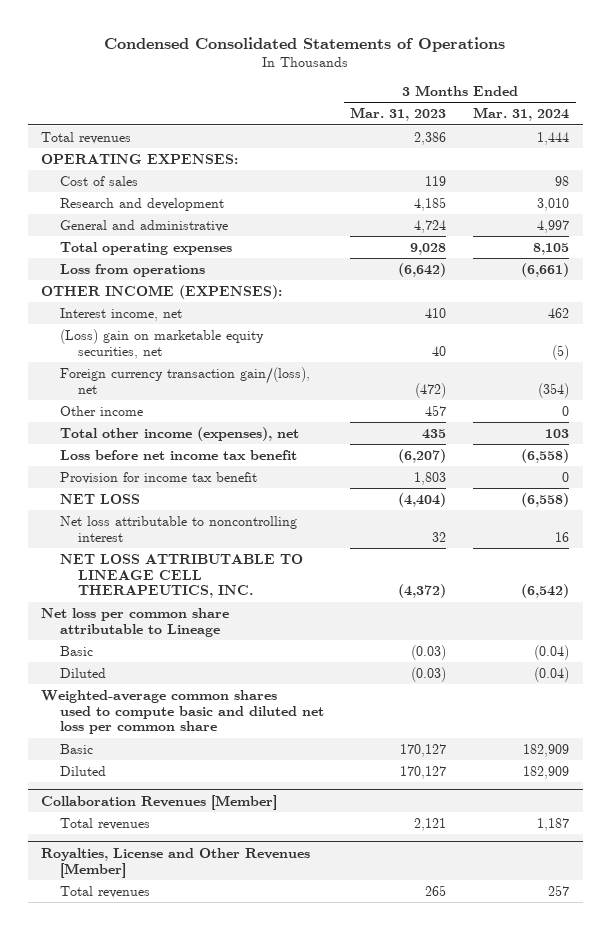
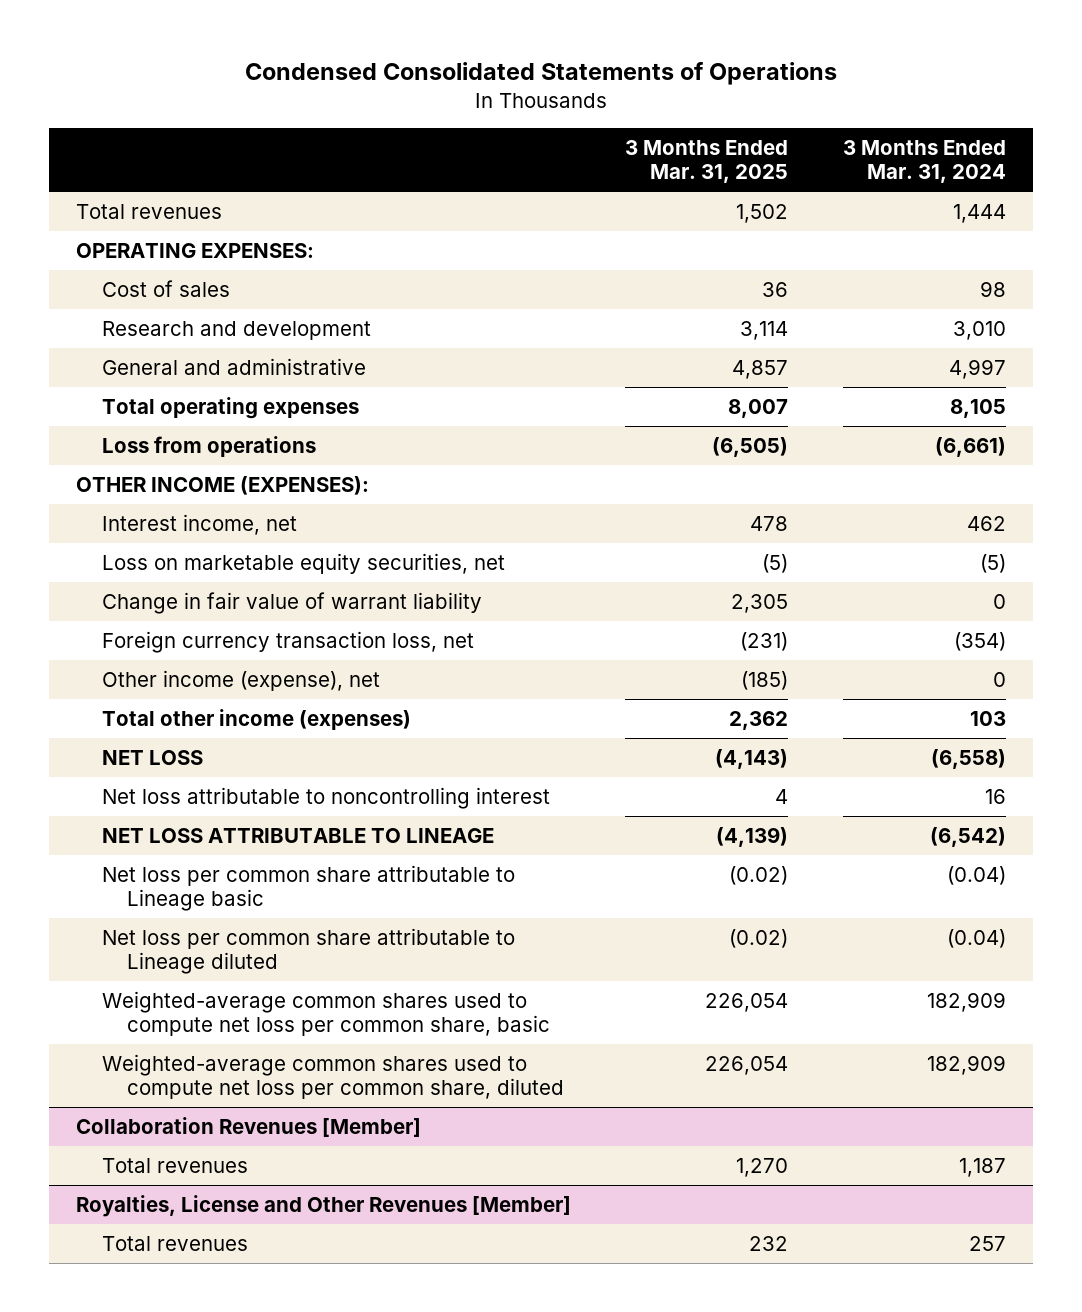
[350,107,447,122] Mar. 31, 2023 -> none
none -> [625,140,789,183] 3 Months Ended Mar. 31, 2025
[59,449,297,460] Loss before net income tax benefit -> none
[59,471,257,484] Provision for income tax benefit -> none
[59,328,264,359] (Loss) gain on marketable equity securities, net -> [101,553,505,575] Loss on marketable equity securities, net
none -> [101,592,482,615] Change in fair value of warrant liability
[59,366,310,394] Foreign currency transaction gain/(loss), net -> [101,631,474,654] Foreign currency transaction loss, net
[59,405,143,416] Other income -> [101,670,380,692] Other income (expense), net
[59,426,299,441] Total other income (expenses), net -> [101,709,411,731] Total other income (expenses)
[41,607,230,637] Net loss per common share attributable to Lineage -> none
[41,689,324,735] Weighted-average common shares used to compute basic and diluted net loss per common share -> none
[59,553,303,599] NET LOSS ATTRIBUTABLE TO LINEAGE CELL THERAPEUTICS, INC. -> [101,828,494,844] NET LOSS ATTRIBUTABLE TO LINEAGE
[59,645,93,656] Basic -> [101,865,515,911] Net loss per common share attributable to Lineage basic
[59,667,106,678] Diluted -> [101,928,515,974] Net loss per common share attributable to Lineage diluted
[59,743,93,754] Basic -> [101,991,551,1036] Weighted-average common shares used to compute net loss per common share, basic
[59,765,106,776] Diluted -> [101,1054,565,1099] Weighted-average common shares used to compute net loss per common share, diluted

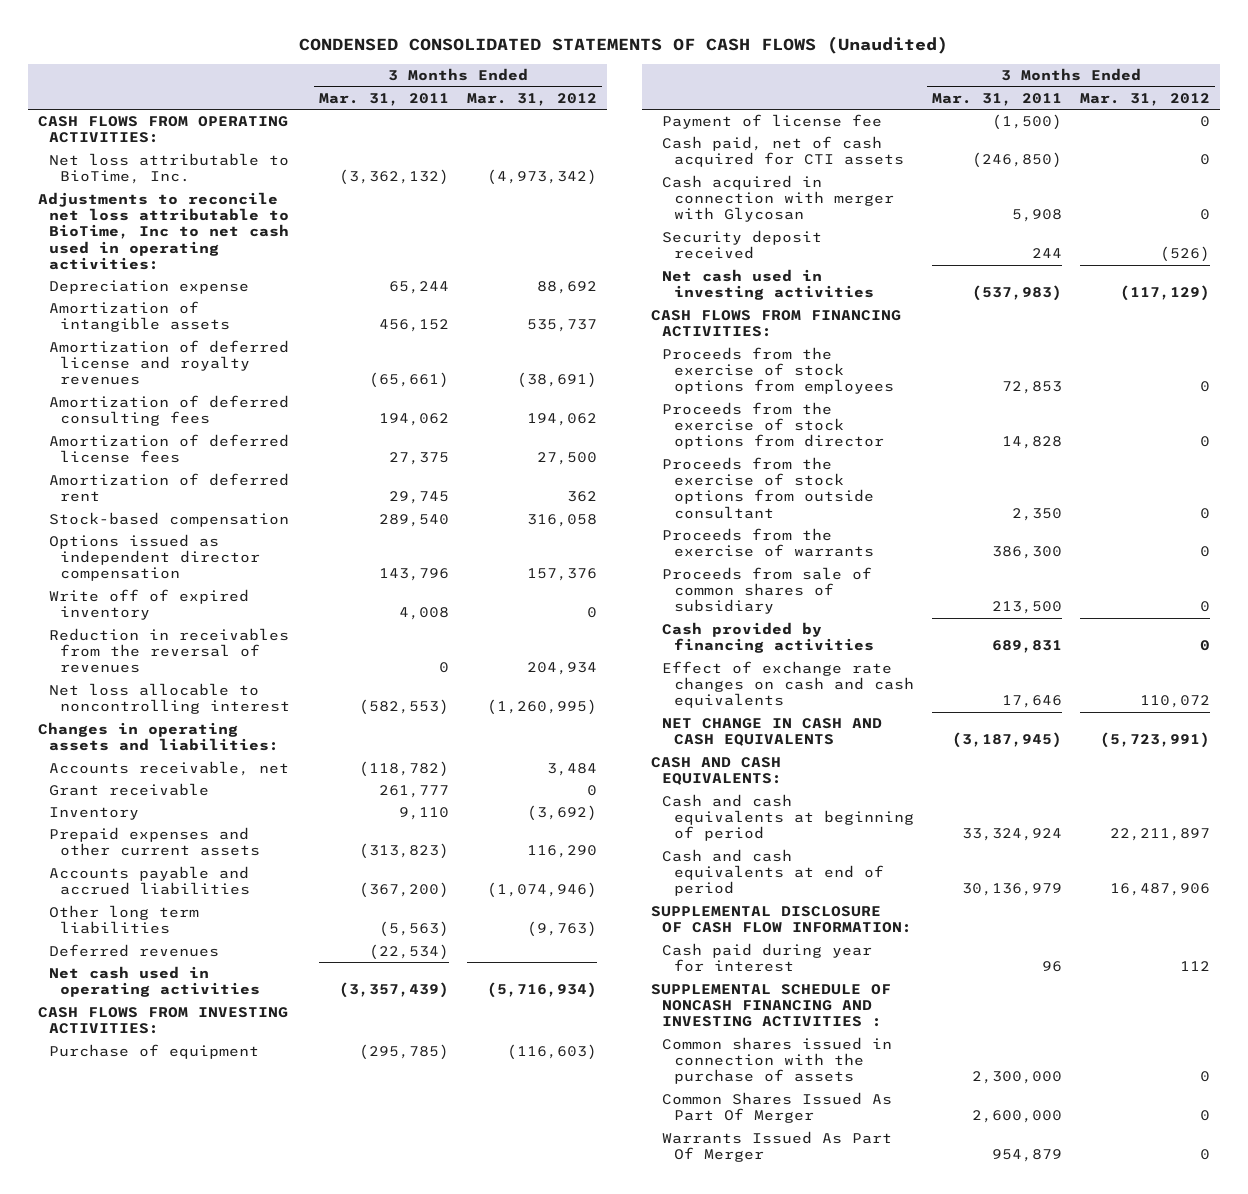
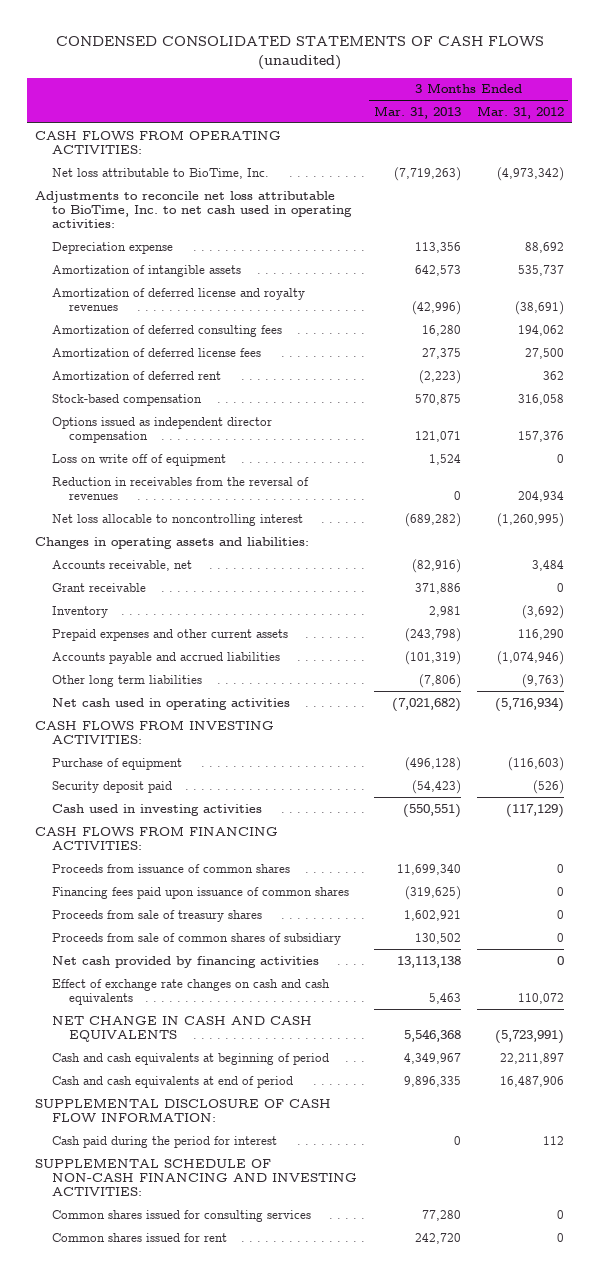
[299,36,949,55] CONDENSED CONSOLIDATED STATEMENTS OF CASH FLOWS (Unaudited) -> [55,36,544,71] CONDENSED CONSOLIDATED STATEMENTS OF CASH FLOWS (unaudited)
[318,92,449,106] Mar. 31, 2011 -> none
none -> [373,105,461,119] Mar. 31, 2013
[37,192,290,270] Adjustments to reconcile net loss attributable to BioTime, Inc to net cash used in operating activities: -> [35,190,353,229] Adjustments to reconcile net loss attributable to BioTime, Inc. to net cash used in operating activities:
[49,589,250,621] Write off of expired inventory -> none
none -> [52,453,227,466] Loss on write off of equipment
[49,944,220,958] Deferred revenues -> none
[662,114,883,130] Payment of license fee -> none
[662,136,904,168] Cash paid, net of cash acquired for CTI assets -> none
[662,175,894,223] Cash acquired in connection with merger with Glycosan -> none
[662,230,823,260] Security deposit received -> [52,780,173,793] Security deposit paid
[662,269,874,301] Net cash used in investing activities -> [52,803,263,816] Cash used in investing activities
[662,347,894,395] Proceeds from the exercise of stock options from employees -> none
[662,402,884,450] Proceeds from the exercise of stock options from director -> none
[662,457,874,519] Proceeds from the exercise of stock options from outside consultant -> none
[662,528,874,558] Proceeds from the exercise of warrants -> none
none -> [52,863,291,873] Proceeds from issuance of common shares
none -> [52,886,350,899] Financing fees paid upon issuance of common shares
none -> [52,909,263,922] Proceeds from sale of treasury shares
[662,622,874,654] Cash provided by financing activities -> [52,955,320,968] Net cash provided by financing activities
[650,757,783,786] CASH AND CASH EQUIVALENTS: -> none
[662,1037,893,1085] Common shares issued in connection with the purchase of assets -> none
[662,1092,893,1124] Common Shares Issued As Part Of Merger -> none
[662,1131,893,1163] Warrants Issued As Part Of Merger -> none
[662,943,873,973] Cash paid during year for interest -> [52,1135,278,1148] Cash paid during the period for interest
[650,984,891,1028] SUPPLEMENTAL SCHEDULE OF NONCASH FINANCING AND INVESTING ACTIVITIES : -> [35,1157,358,1197] SUPPLEMENTAL SCHEDULE OF NON-CASH FINANCING AND INVESTING ACTIVITIES:
none -> [52,1209,312,1222] Common shares issued for consulting services
none -> [52,1232,228,1242] Common shares issued for rent

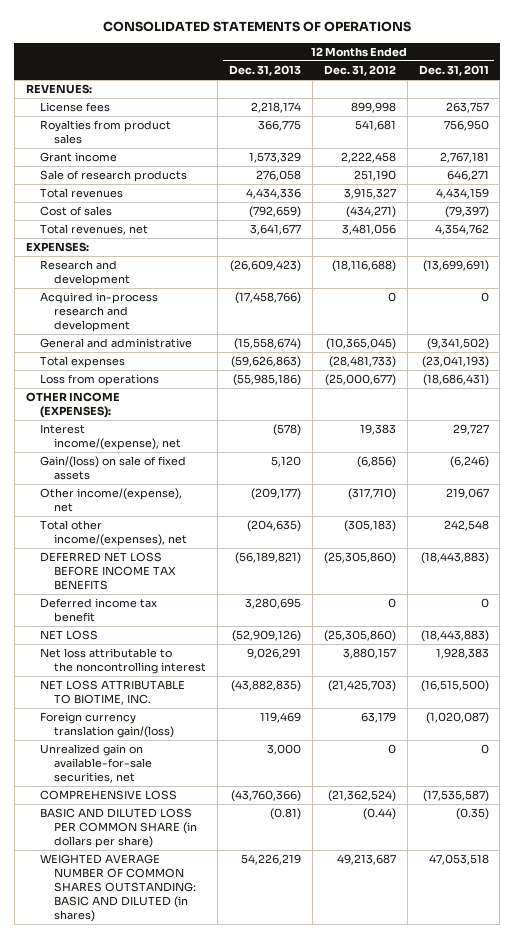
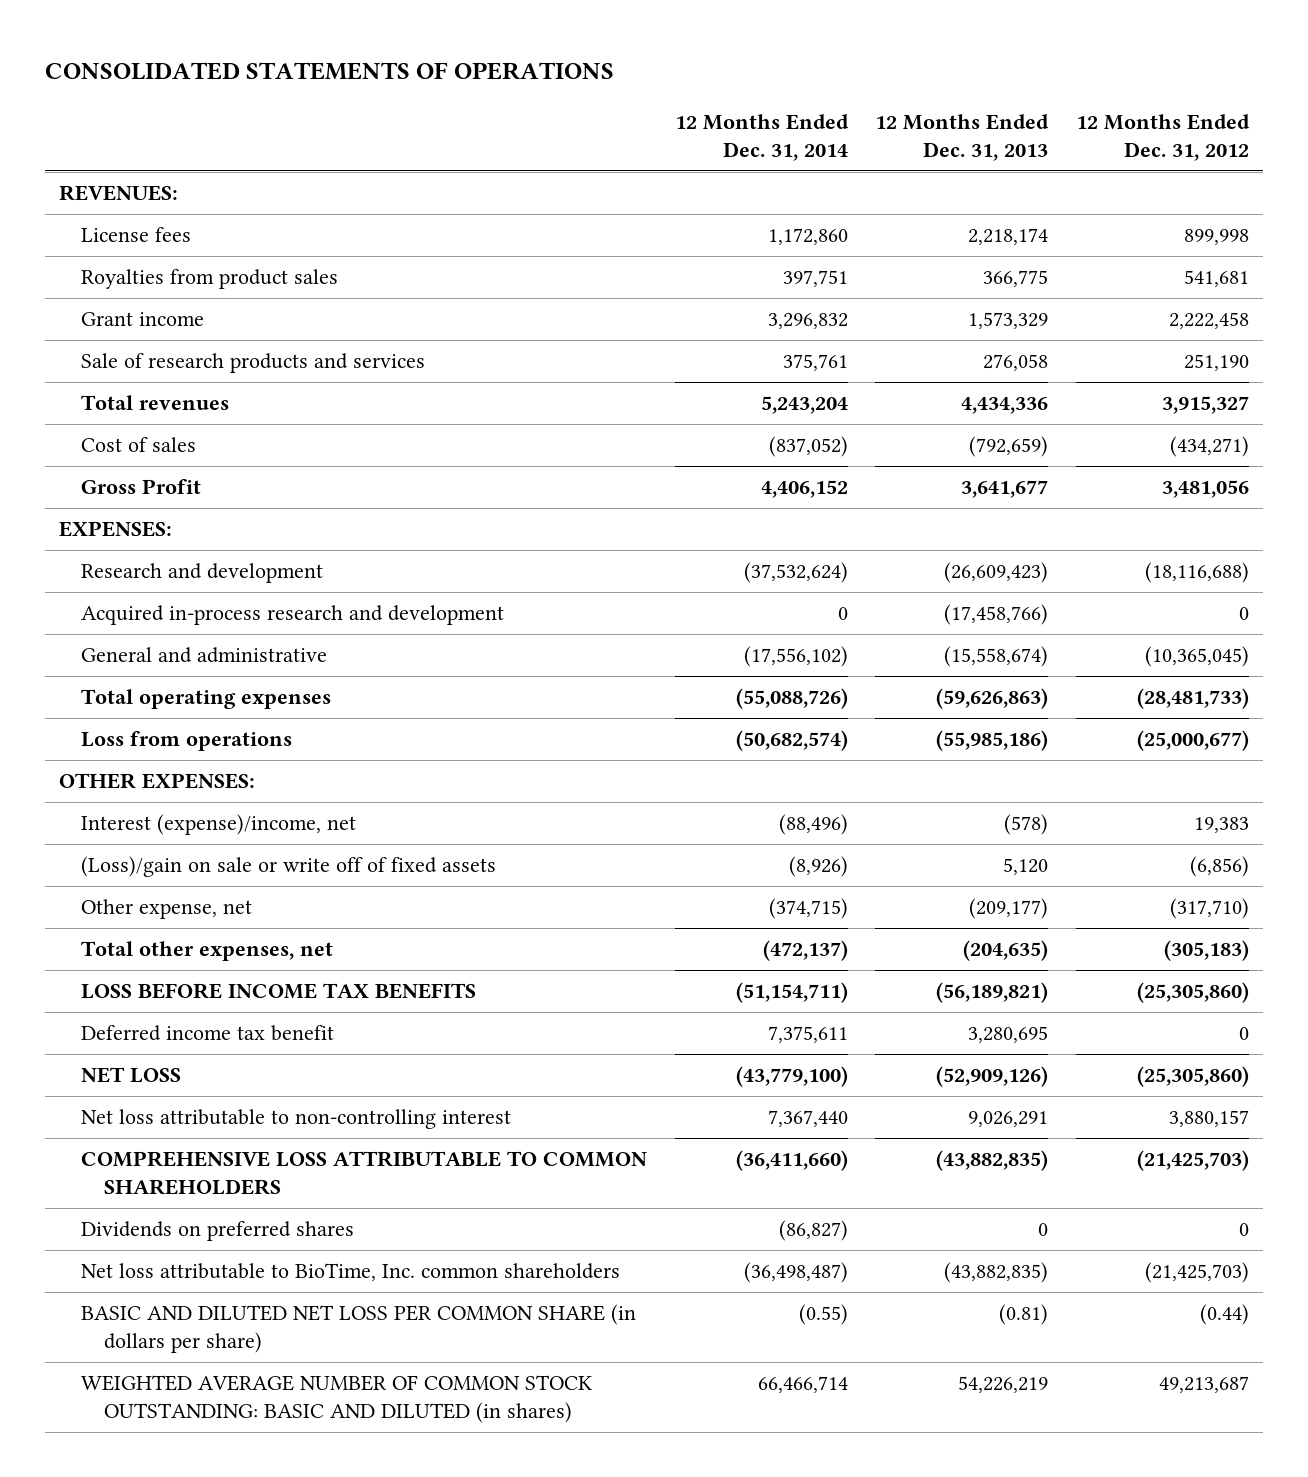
[418,65,489,77] Dec. 31, 2011 -> none
none -> [674,114,849,161] 12 Months Ended Dec. 31, 2014
[39,170,187,183] Sale of research products -> [81,353,426,374] Sale of research products and services
[39,224,148,236] Total revenues, net -> [81,479,202,495] Gross Profit
[39,356,125,369] Total expenses -> [81,689,332,710] Total operating expenses
[25,392,120,419] OTHER INCOME (EXPENSES): -> [59,773,256,790] OTHER EXPENSES:
[39,424,182,451] Interest income/(expense), net -> [81,814,357,836] Interest (expense)/income, net
[39,456,186,481] Gain/(loss) on sale of fixed assets -> [81,856,497,878] (Loss)/gain on sale or write off of fixed assets
[39,488,182,513] Other income/(expense), net -> [81,899,253,920] Other expense, net
[39,520,188,547] Total other income/(expenses), net -> [81,941,334,962] Total other expenses, net
[39,552,177,590] DEFERRED NET LOSS BEFORE INCOME TAX BENEFITS -> [81,983,477,1000] LOSS BEFORE INCOME TAX BENEFITS
[39,712,175,739] Foreign currency translation gain/(loss) -> none
[39,744,153,783] Unrealized gain on available-for-sale securities, net -> none
[39,790,177,801] COMPREHENSIVE LOSS -> none
[39,648,207,675] Net loss attributable to the noncontrolling interest -> [81,1109,512,1130] Net loss attributable to non-controlling interest
[39,680,185,706] NET LOSS ATTRIBUTABLE TO BIOTIME, INC. -> [81,1151,648,1195] COMPREHENSIVE LOSS ATTRIBUTABLE TO COMMON SHAREHOLDERS
none -> [81,1221,355,1242] Dividends on preferred shares
none -> [81,1263,621,1282] Net loss attributable to BioTime, Inc. common shareholders
[39,808,198,848] BASIC AND DILUTED LOSS PER COMMON SHARE (in dollars per share) -> [81,1304,637,1353] BASIC AND DILUTED NET LOSS PER COMMON SHARE (in dollars per share)
[39,854,197,922] WEIGHTED AVERAGE NUMBER OF COMMON SHARES OUTSTANDING: BASIC AND DILUTED (in shares) -> [81,1375,593,1423] WEIGHTED AVERAGE NUMBER OF COMMON STOCK OUTSTANDING: BASIC AND DILUTED (in shares)

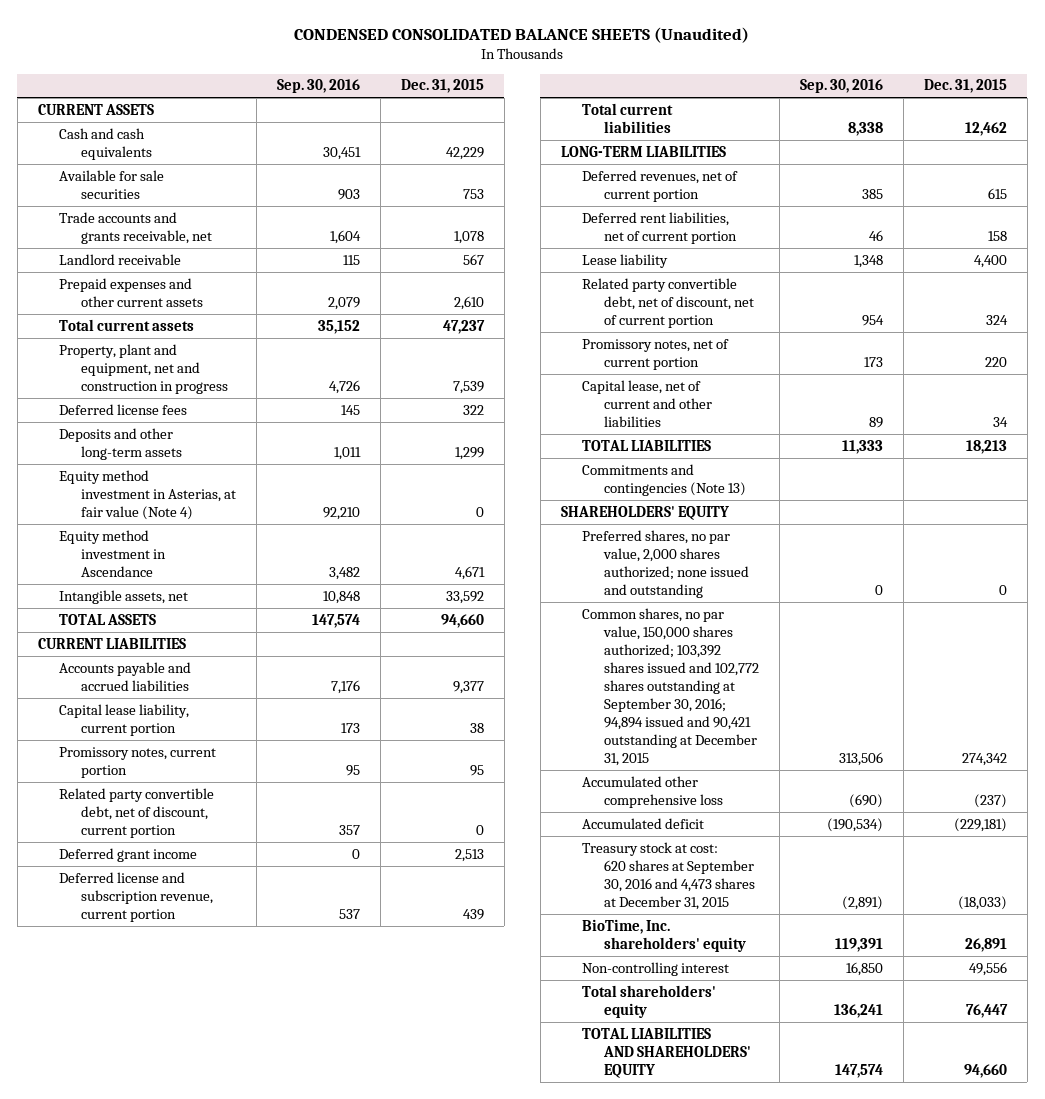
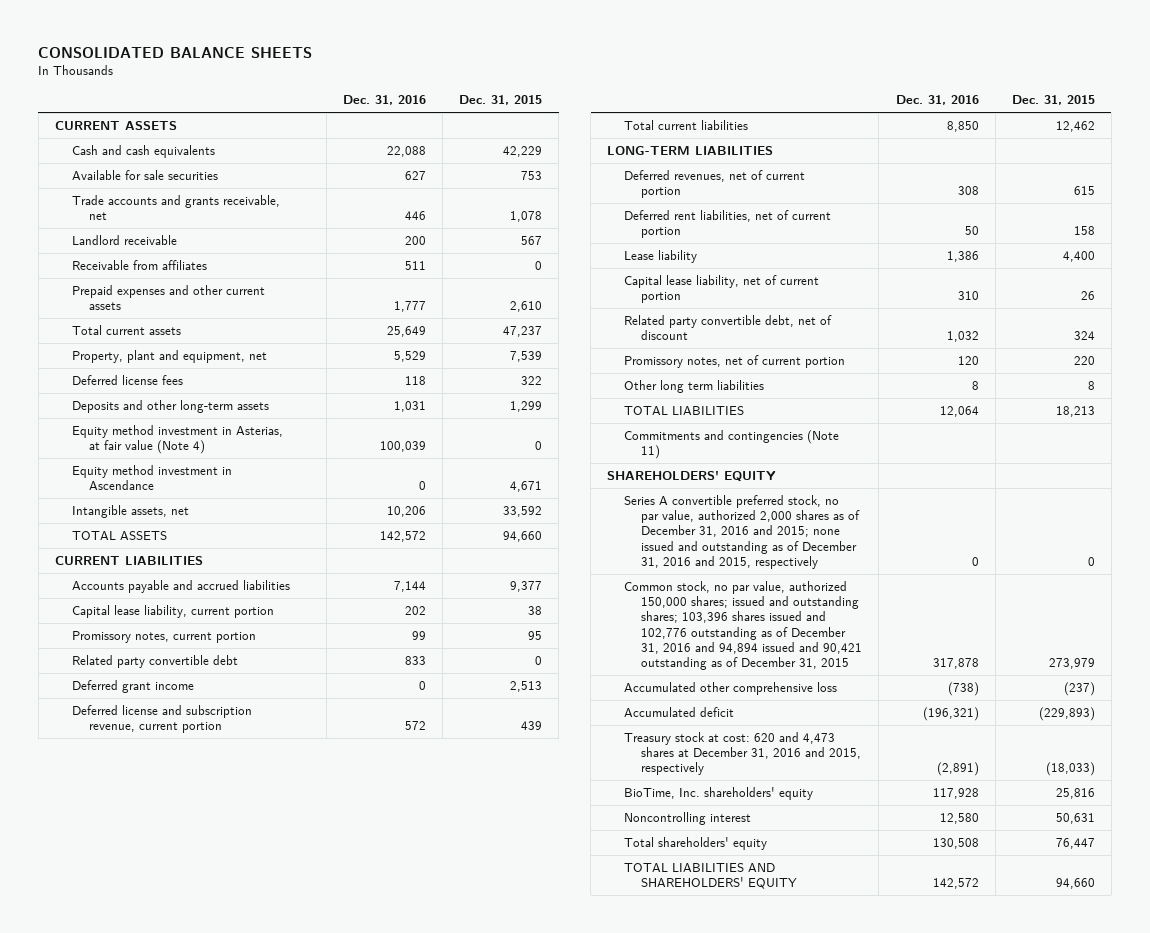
[294,26,750,43] CONDENSED CONSOLIDATED BALANCE SHEETS (Unaudited) -> [38,46,313,58] CONSOLIDATED BALANCE SHEETS
[277,79,361,94] Sep. 30, 2016 -> none
none -> [343,95,427,106] Dec. 31, 2016
none -> [71,259,207,270] Receivable from affiliates
[59,343,229,394] Property, plant and equipment, net and construction in progress -> [71,349,267,363] Property, plant and equipment, net
[59,787,215,838] Related party convertible debt, net of discount, current portion -> [71,654,238,668] Related party convertible debt
none -> [624,274,820,304] Capital lease liability, net of current portion
[582,277,755,328] Related party convertible debt, net of discount, net of current portion -> [624,314,833,341] Related party convertible debt, net of discount
[582,379,713,427] Capital lease, net of current and other liabilities -> none
none -> [624,379,765,393] Other long term liabilities
[582,463,747,496] Commitments and contingencies (Note 13) -> [624,429,840,460] Commitments and contingencies (Note 11)
[582,529,750,598] Preferred shares, no par value, 2,000 shares authorized; none issued and outstanding -> [624,494,861,569] Series A convertible preferred stock, no par value, authorized 2,000 shares as of December 31, 2016 and 2015; none issued and outstanding as of December 31, 2016 and 2015, respectively
[582,607,760,767] Common shares, no par value, 150,000 shares authorized; 103,392 shares issued and 102,772 shares outstanding at September 30, 2016; 94,894 issued and 90,421 outstanding at December 31, 2015 -> [624,580,863,671] Common stock, no par value, authorized 150,000 shares; issued and outstanding shares; 103,396 shares issued and 102,776 outstanding as of December 31, 2016 and 94,894 issued and 90,421 outstanding as of December 31, 2015
[961,753,1007,767] 274,342 -> [1048,658,1095,670] 273,979
[953,817,1007,832] (229,181) -> [1038,706,1095,721] (229,893)
[582,841,756,910] Treasury stock at cost: 620 shares at September 30, 2016 and 4,473 shares at December 31, 2015 -> [624,731,862,776] Treasury stock at cost: 620 and 4,473 shares at December 31, 2016 and 2015, respectively
[964,937,1007,952] 26,891 -> [1055,787,1095,799] 25,816
[582,961,730,976] Non-controlling interest -> [624,811,752,825] Noncontrolling interest
[968,961,1007,976] 49,556 -> [1055,812,1095,824] 50,631

